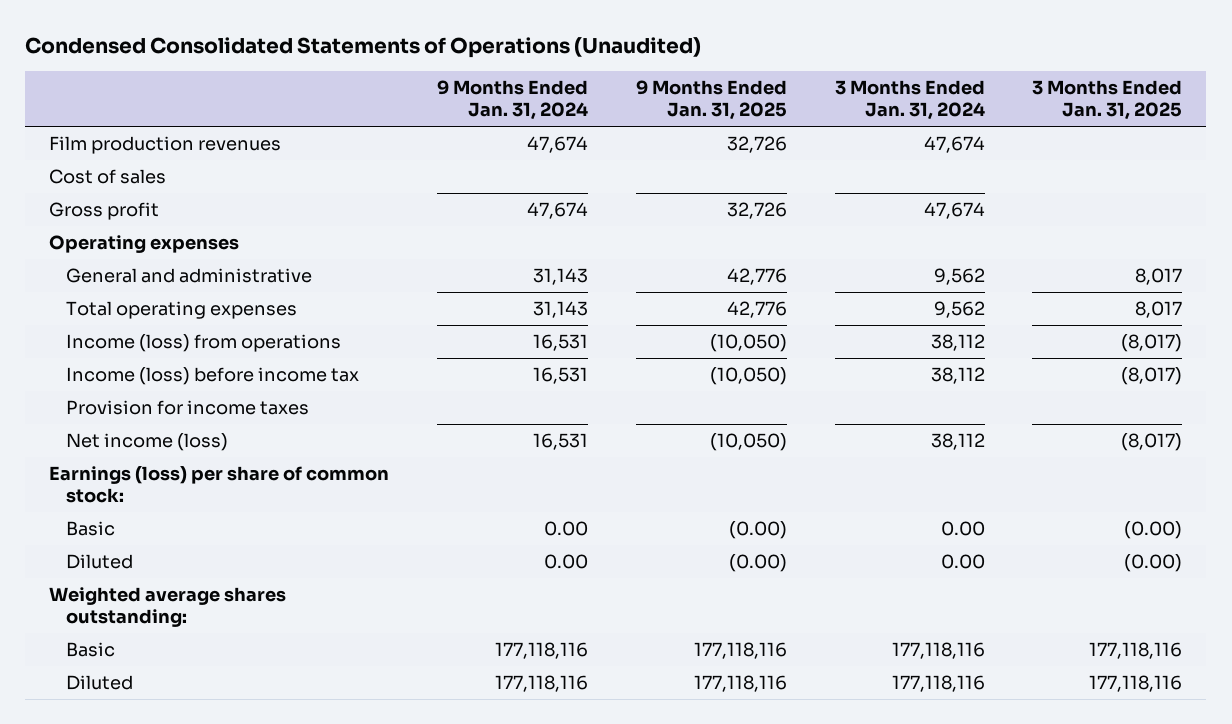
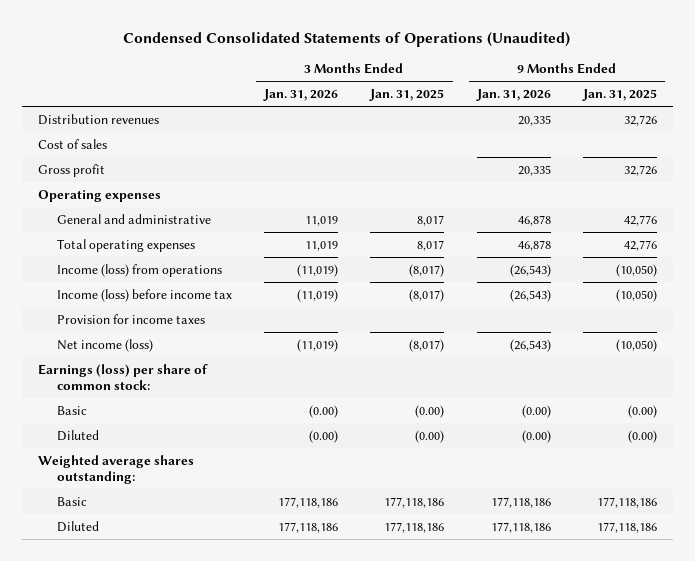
[437,80,589,121] 9 Months Ended Jan. 31, 2024 -> none
[834,80,985,121] 3 Months Ended Jan. 31, 2024 -> none
none -> [263,89,339,102] Jan. 31, 2026
none -> [475,89,551,102] Jan. 31, 2026
[49,136,282,155] Film production revenues -> [37,113,159,125] Distribution revenues
[693,642,787,660] 177,118,116 -> [597,496,658,508] 177,118,186
[1089,642,1183,660] 177,118,116 -> [384,496,445,508] 177,118,186
[693,675,787,693] 177,118,116 -> [597,521,658,533] 177,118,186
[1089,675,1183,693] 177,118,116 -> [384,521,445,533] 177,118,186

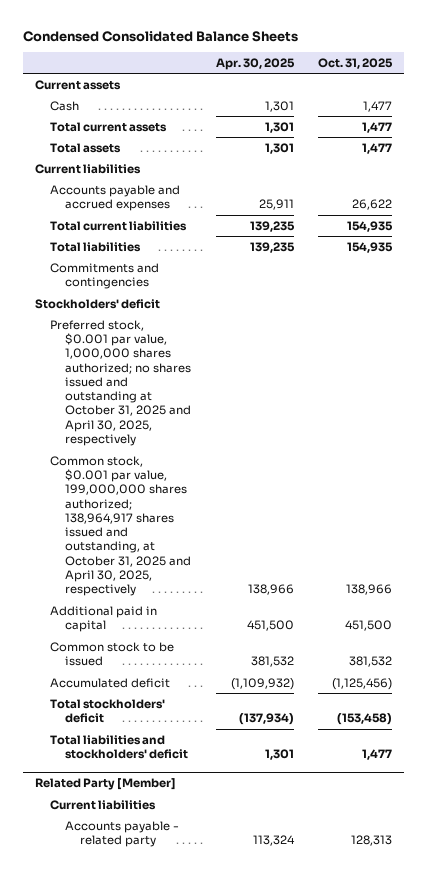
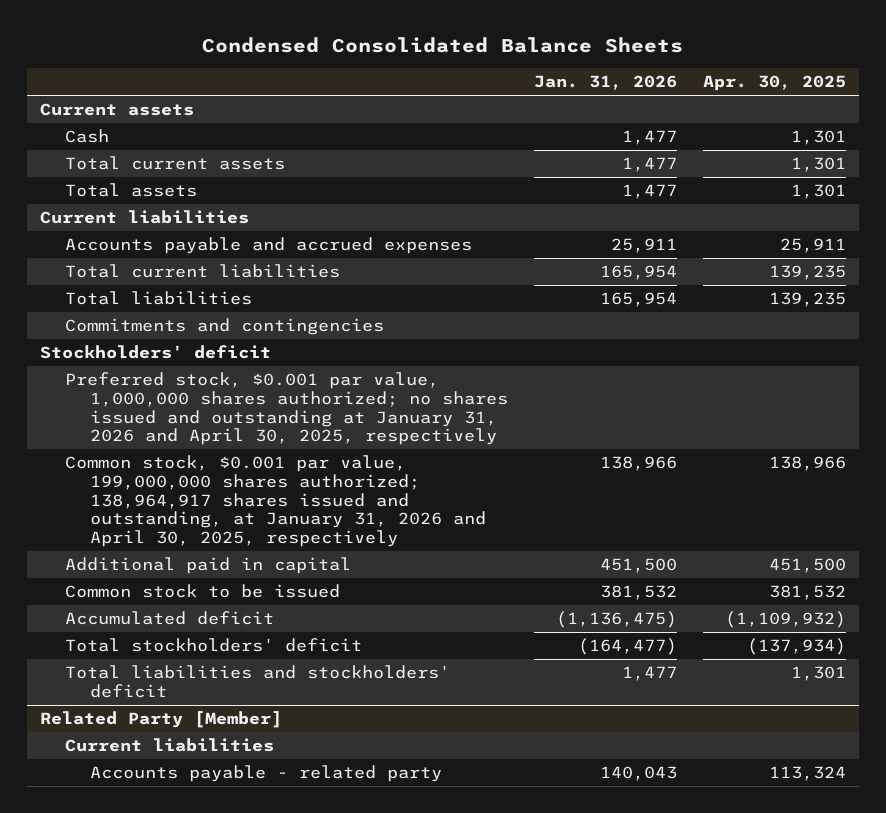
[317,57,393,69] Oct. 31, 2025 -> none
none -> [533,75,677,91] Jan. 31, 2026
[50,319,192,446] Preferred stock, $0.001 par value, 1,000,000 shares authorized; no shares issued and outstanding at October 31, 2025 and April 30, 2025, respectively -> [64,372,508,446] Preferred stock, $0.001 par value, 1,000,000 shares authorized; no shares issued and outstanding at January 31, 2026 and April 30, 2025, respectively
[50,455,192,597] Common stock, $0.001 par value, 199,000,000 shares authorized; 138,964,917 shares issued and outstanding, at October 31, 2025 and April 30, 2025, respectively -> [64,455,486,548] Common stock, $0.001 par value, 199,000,000 shares authorized; 138,964,917 shares issued and outstanding, at January 31, 2026 and April 30, 2025, respectively

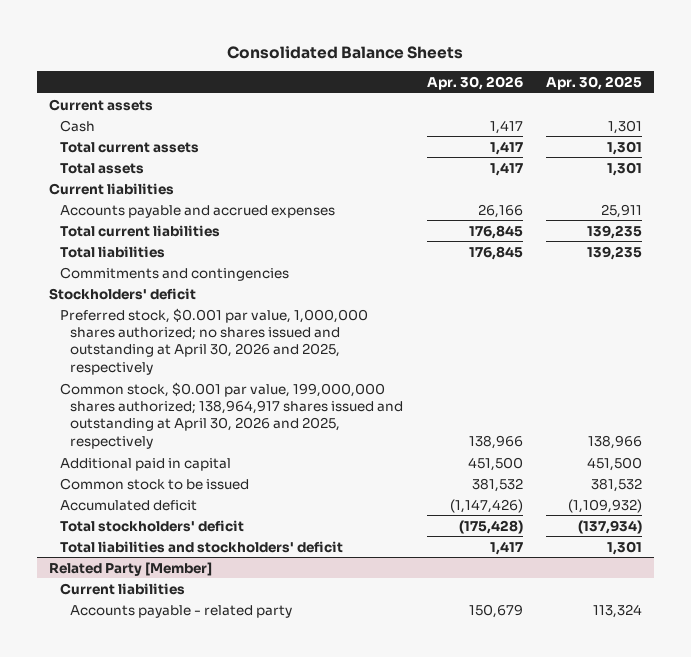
[201,36,683,53] Condensed Consolidated Balance Sheets -> [227,45,464,59] Consolidated Balance Sheets
[533,75,677,91] Jan. 31, 2026 -> none
none -> [426,75,523,90] Apr. 30, 2026
[64,372,508,446] Preferred stock, $0.001 par value, 1,000,000 shares authorized; no shares issued and outstanding at January 31, 2026 and April 30, 2025, respectively -> [59,307,368,375] Preferred stock, $0.001 par value, 1,000,000 shares authorized; no shares issued and outstanding at April 30, 2026 and 2025, respectively
[64,455,486,548] Common stock, $0.001 par value, 199,000,000 shares authorized; 138,964,917 shares issued and outstanding, at January 31, 2026 and April 30, 2025, respectively -> [59,381,404,449] Common stock, $0.001 par value, 199,000,000 shares authorized; 138,964,917 shares issued and outstanding at April 30, 2026 and 2025, respectively

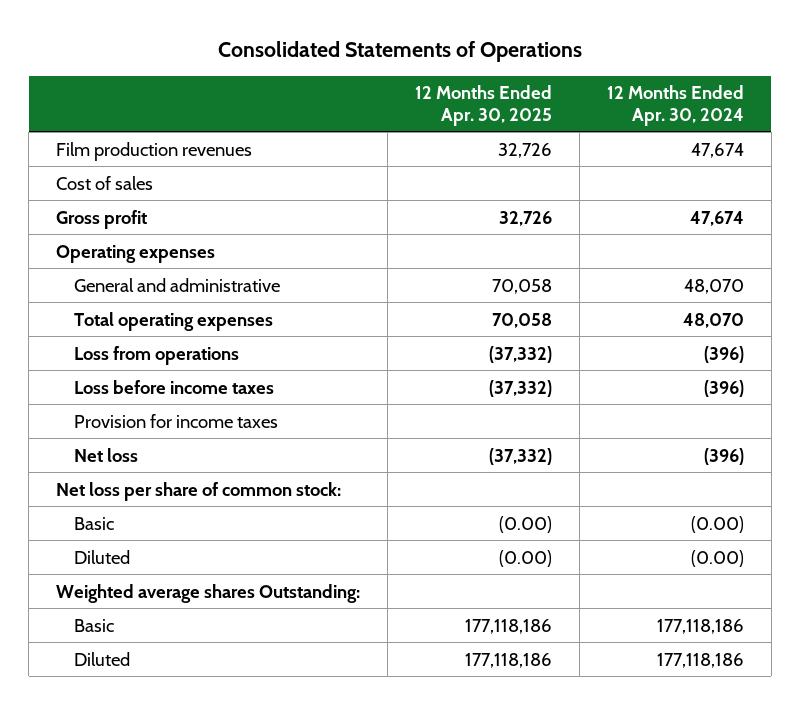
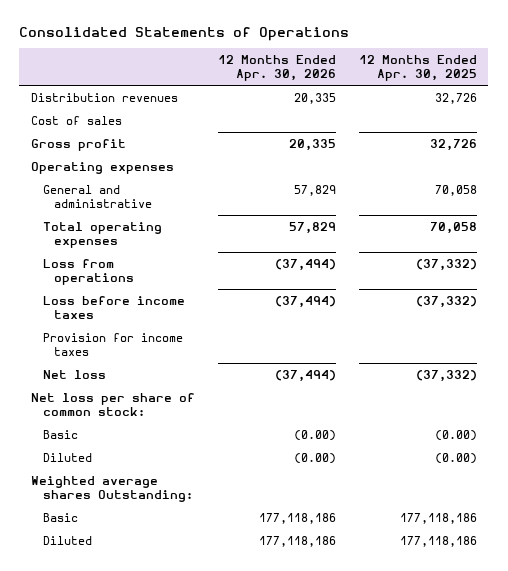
[606,85,744,126] 12 Months Ended Apr. 30, 2024 -> none
none -> [217,55,336,82] 12 Months Ended Apr. 30, 2026
[55,141,252,161] Film production revenues -> [30,92,178,102] Distribution revenues

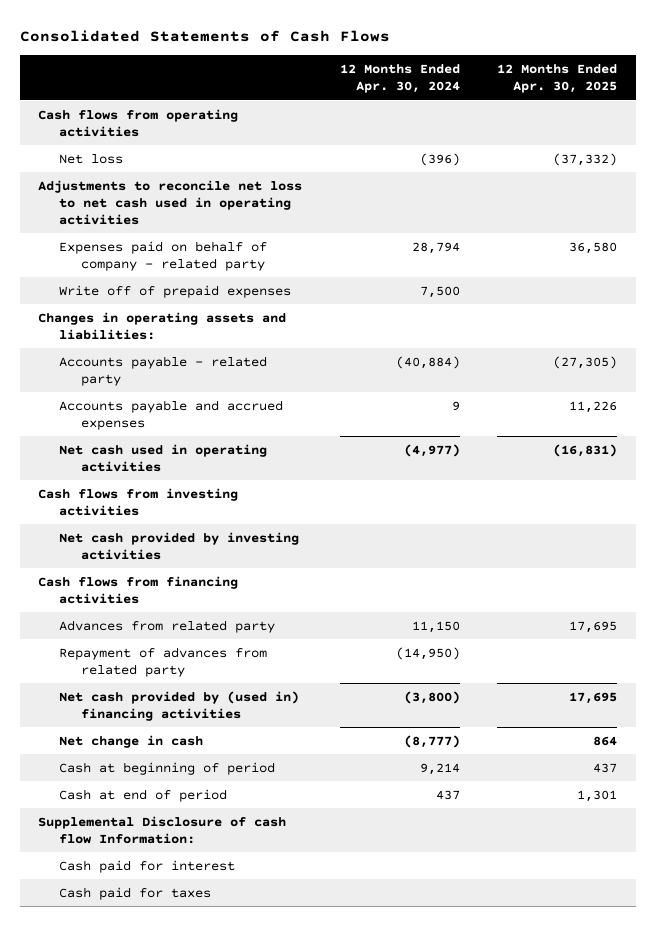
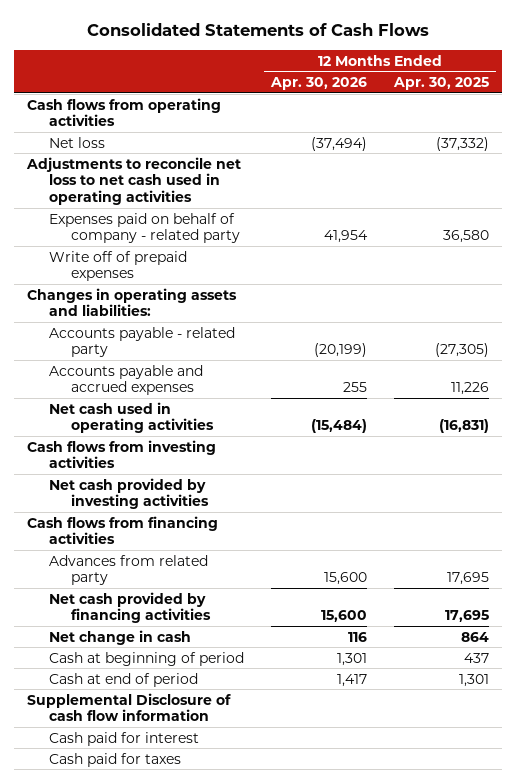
[339,64,460,94] 12 Months Ended Apr. 30, 2024 -> none
none -> [270,77,368,91] Apr. 30, 2026
[59,646,268,677] Repayment of advances from related party -> none
[59,690,300,721] Net cash provided by (used in) financing activities -> [49,591,212,624] Net cash provided by financing activities
[38,815,287,844] Supplemental Disclosure of cash flow Information: -> [27,692,232,722] Supplemental Disclosure of cash flow information

